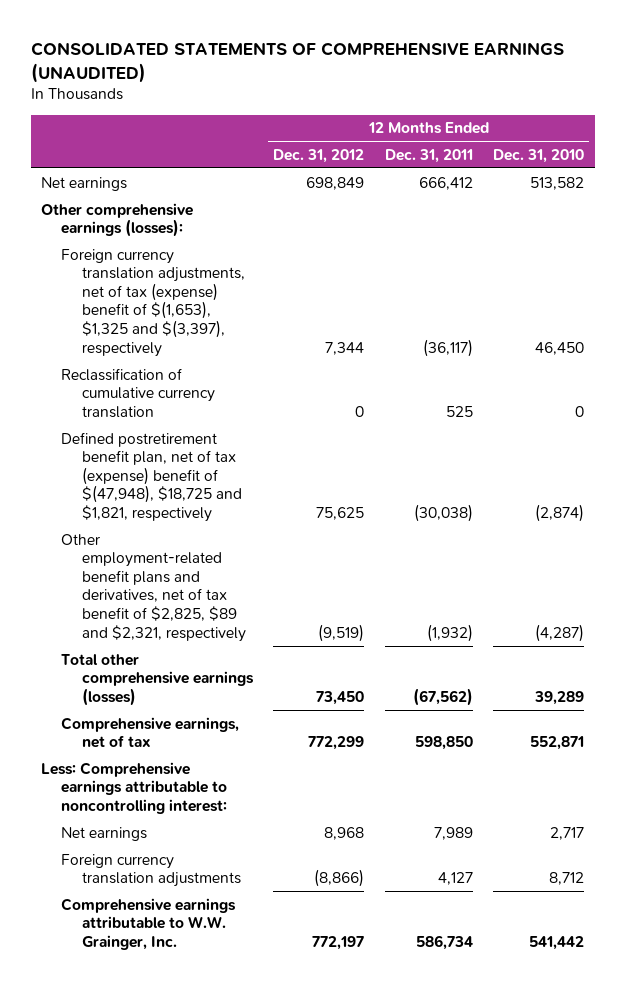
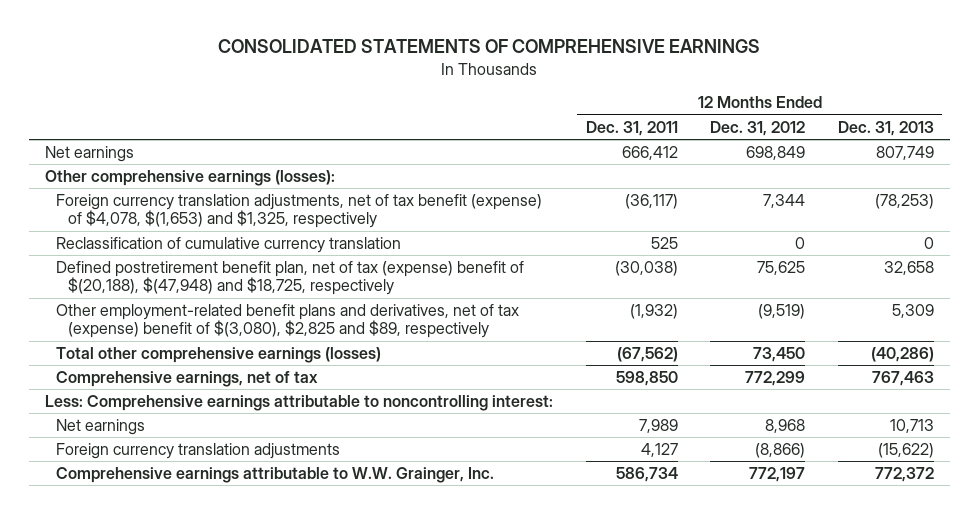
[30,41,564,83] CONSOLIDATED STATEMENTS OF COMPREHENSIVE EARNINGS (UNAUDITED) -> [218,39,761,54] CONSOLIDATED STATEMENTS OF COMPREHENSIVE EARNINGS
[493,148,585,163] Dec. 31, 2010 -> none
none -> [837,120,934,136] Dec. 31, 2013
[61,248,245,357] Foreign currency translation adjustments, net of tax (expense) benefit of $(1,653), $1,325 and $(3,397), respectively -> [56,193,543,229] Foreign currency translation adjustments, net of tax benefit (expense) of $4,078, $(1,653) and $1,325, respectively
[61,431,242,523] Defined postretirement benefit plan, net of tax (expense) benefit of $(47,948), $18,725 and $1,821, respectively -> [56,260,525,296] Defined postretirement benefit plan, net of tax (expense) benefit of $(20,188), $(47,948) and $18,725, respectively
[61,533,246,642] Other employment-related benefit plans and derivatives, net of tax benefit of $2,825, $89 and $2,321, respectively -> [56,303,520,339] Other employment-related benefit plans and derivatives, net of tax (expense) benefit of $(3,080), $2,825 and $89, respectively

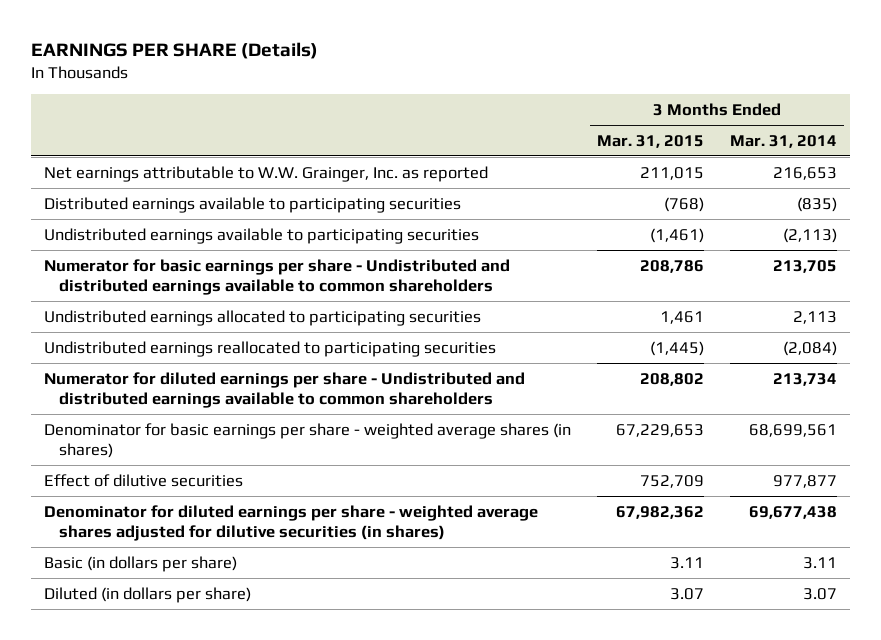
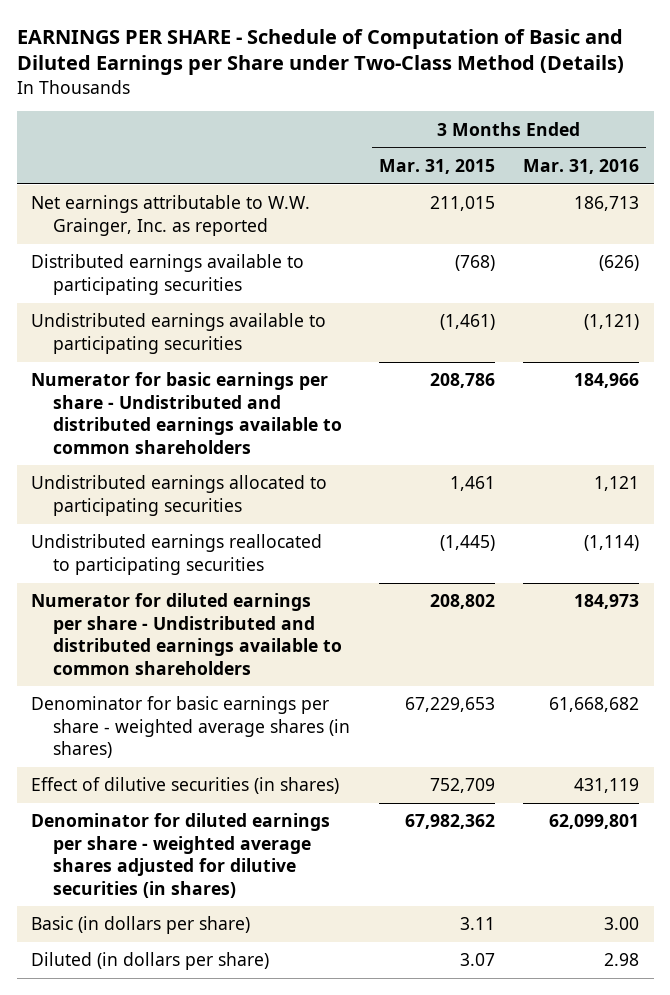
[30,42,318,60] EARNINGS PER SHARE (Details) -> [16,28,624,76] EARNINGS PER SHARE - Schedule of Computation of Basic and Diluted Earnings per Share under Two-Class Method (Details)
[730,134,838,148] Mar. 31, 2014 -> none
none -> [523,158,640,174] Mar. 31, 2016
[43,473,243,487] Effect of dilutive securities -> [30,777,339,795] Effect of dilutive securities (in shares)

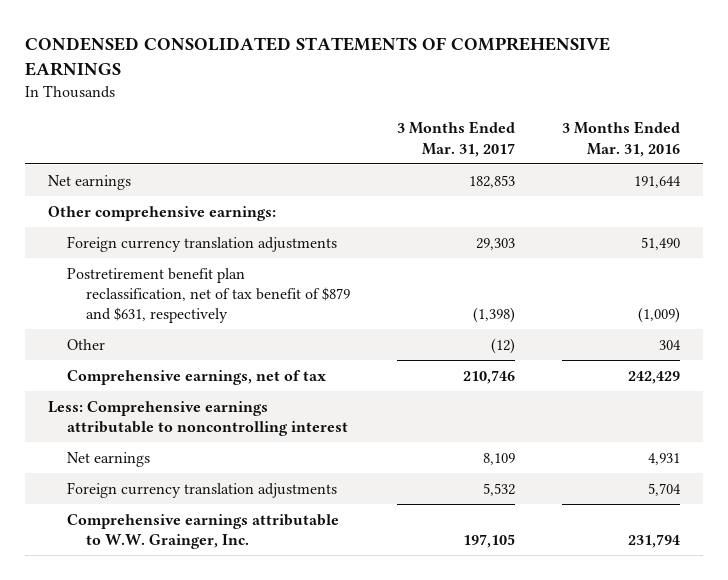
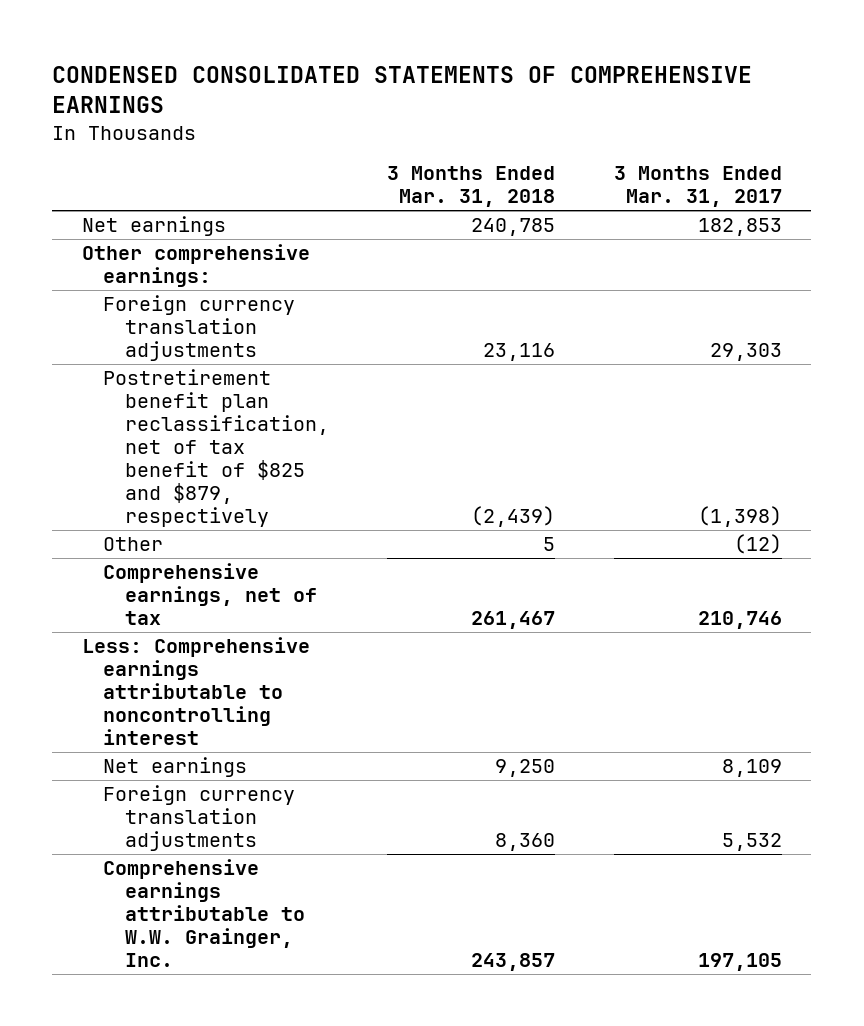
[562,121,681,157] 3 Months Ended Mar. 31, 2016 -> none
none -> [387,166,556,208] 3 Months Ended Mar. 31, 2018
[67,267,351,323] Postretirement benefit plan reclassification, net of tax benefit of $879 and $631, respectively -> [103,369,329,528] Postretirement benefit plan reclassification, net of tax benefit of $825 and $879, respectively

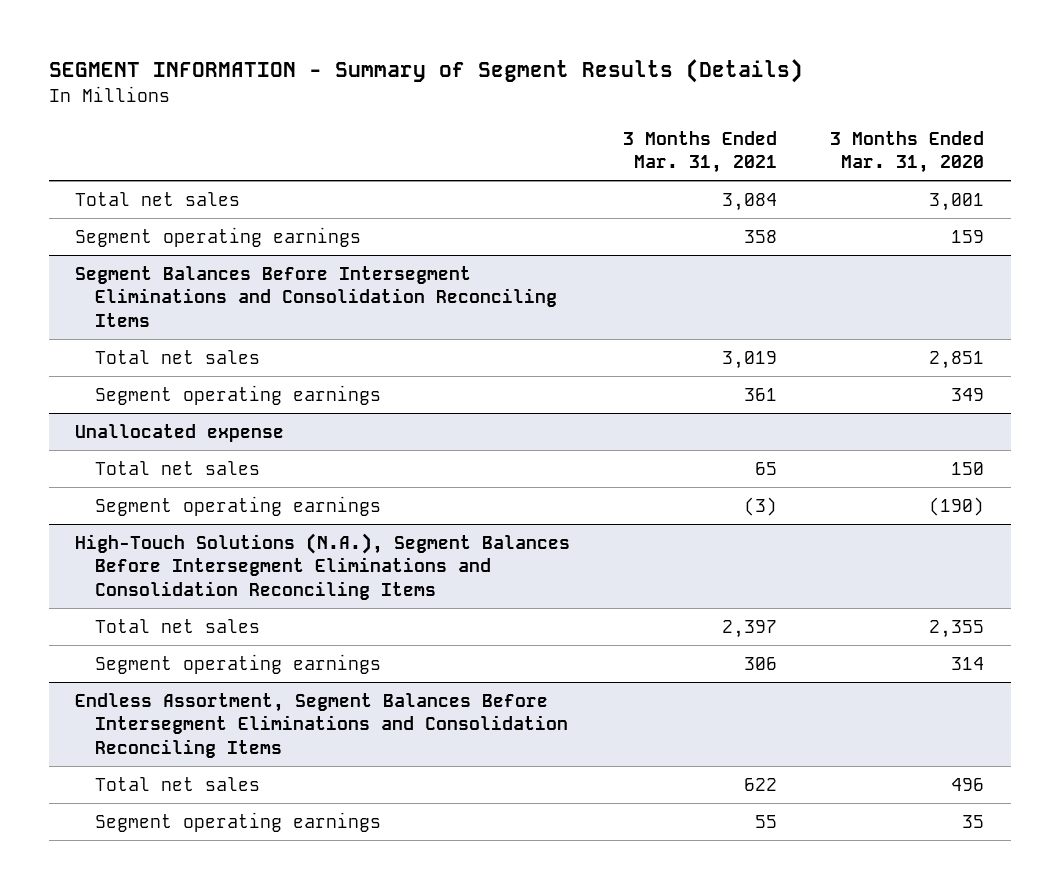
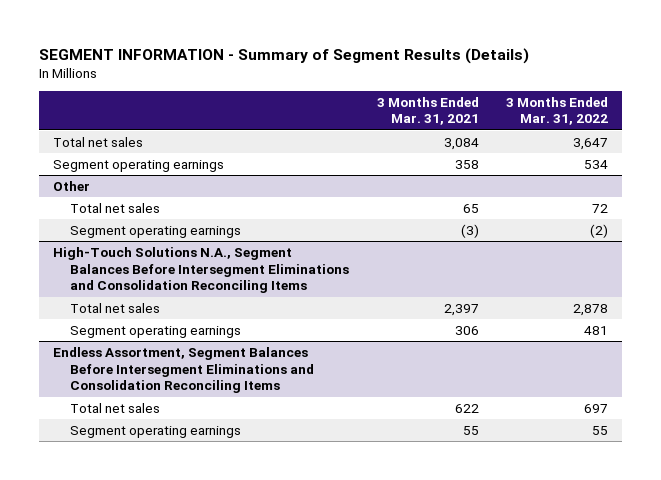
[830,130,985,174] 3 Months Ended Mar. 31, 2020 -> none
none -> [505,96,608,126] 3 Months Ended Mar. 31, 2022
[75,265,558,327] Segment Balances Before Intersegment Eliminations and Consolidation Reconciling Items -> none
[95,349,261,364] Total net sales -> none
[95,384,382,405] Segment operating earnings -> none
[75,423,285,442] Unallocated expense -> [52,180,90,191] Other
[75,532,571,600] High-Touch Solutions (N.A.), Segment Balances Before Intersegment Eliminations and Consolidation Reconciling Items -> [52,246,350,294] High-Touch Solutions N.A., Segment Balances Before Intersegment Eliminations and Consolidation Reconciling Items

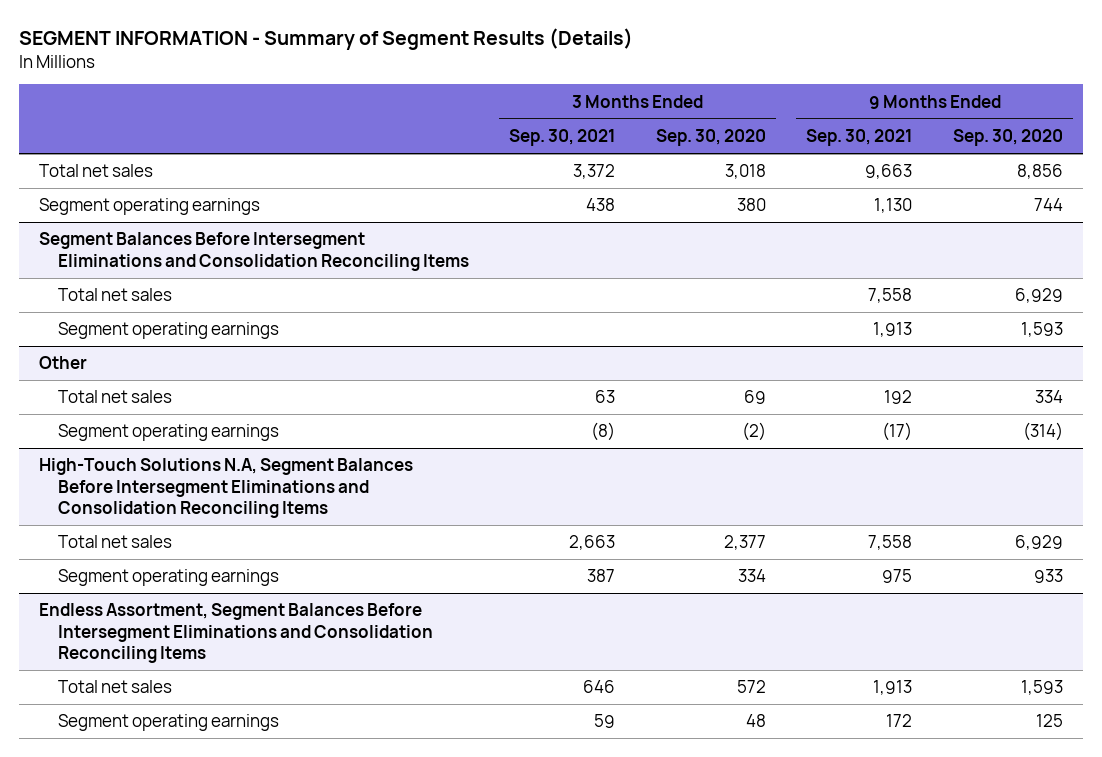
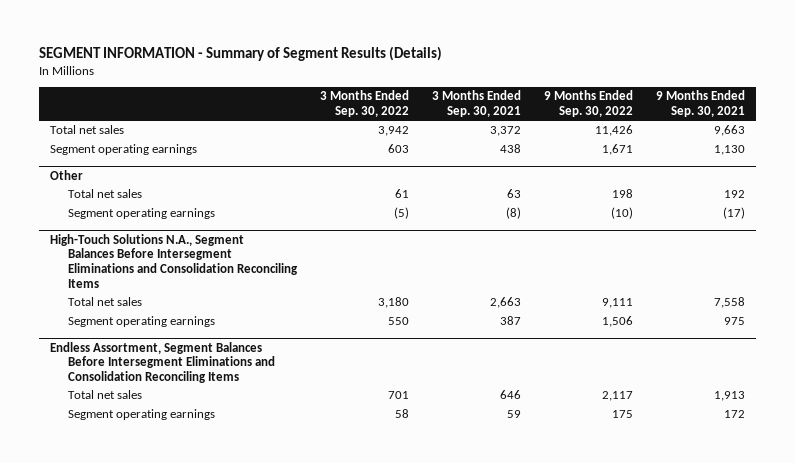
[655,129,766,147] Sep. 30, 2020 -> none
[953,129,1064,147] Sep. 30, 2020 -> none
none -> [319,90,409,118] 3 Months Ended Sep. 30, 2022
none -> [543,90,633,118] 9 Months Ended Sep. 30, 2022
[39,232,469,271] Segment Balances Before Intersegment Eliminations and Consolidation Reconciling Items -> none
[57,288,172,302] Total net sales -> none
[57,322,279,340] Segment operating earnings -> none
[39,458,414,518] High-Touch Solutions N.A, Segment Balances Before Intersegment Eliminations and Consolidation Reconciling Items -> [50,233,298,288] High-Touch Solutions N.A., Segment Balances Before Intersegment Eliminations and Consolidation Reconciling Items

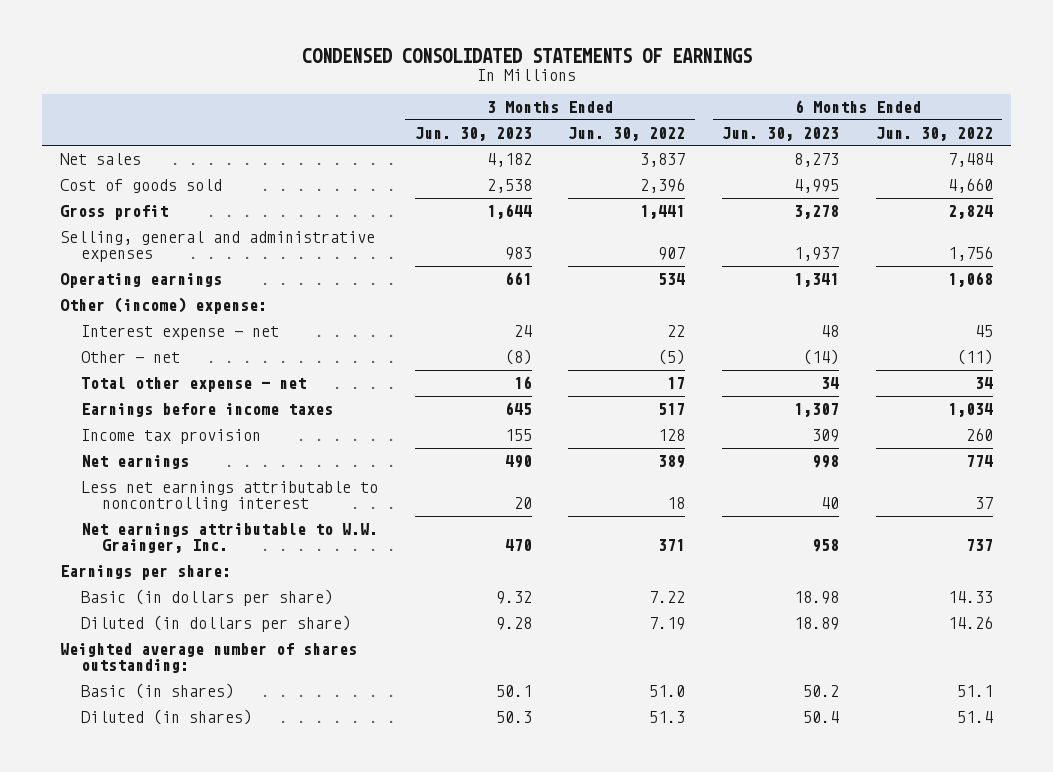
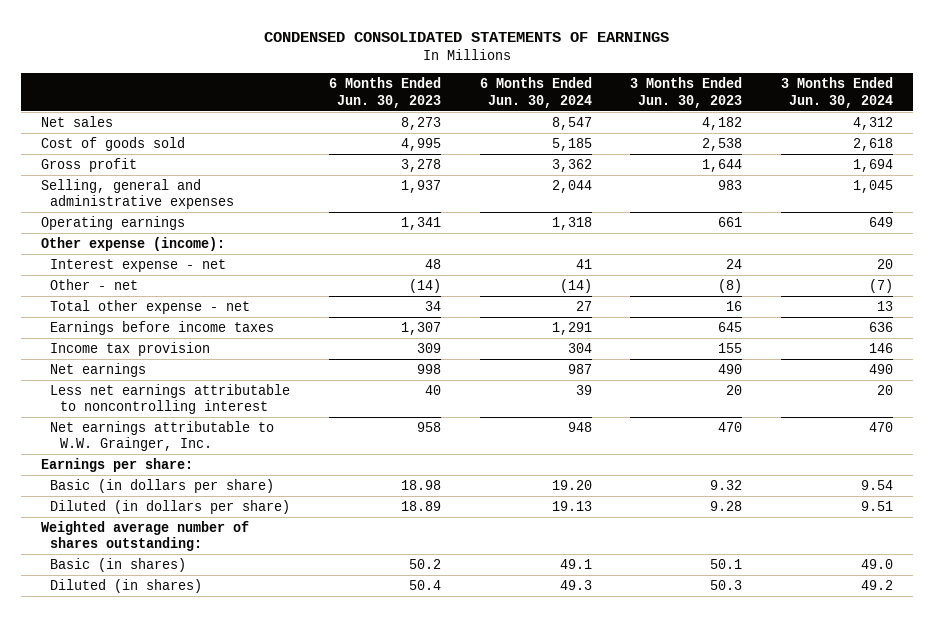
[568,126,686,141] Jun. 30, 2022 -> none
[876,126,994,141] Jun. 30, 2022 -> none
none -> [479,77,592,108] 6 Months Ended Jun. 30, 2024
none -> [781,77,894,108] 3 Months Ended Jun. 30, 2024
[60,296,268,314] Other (income) expense: -> [40,236,225,251] Other expense (income):

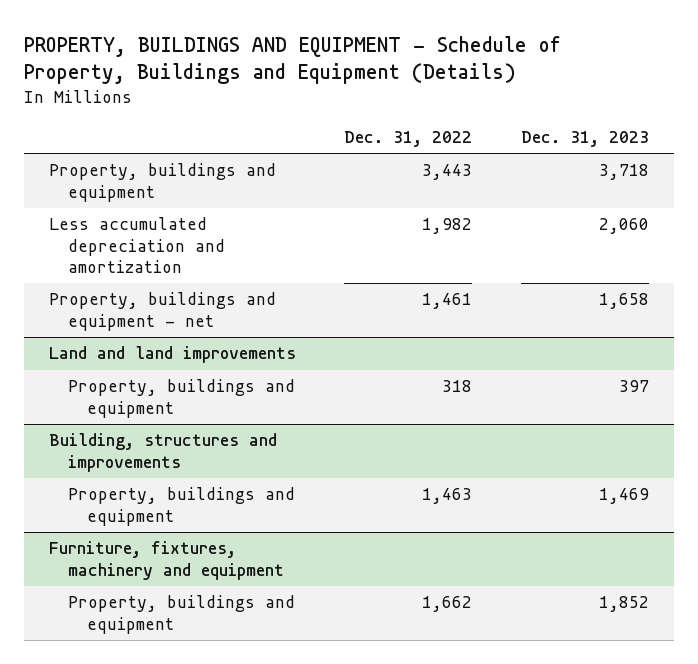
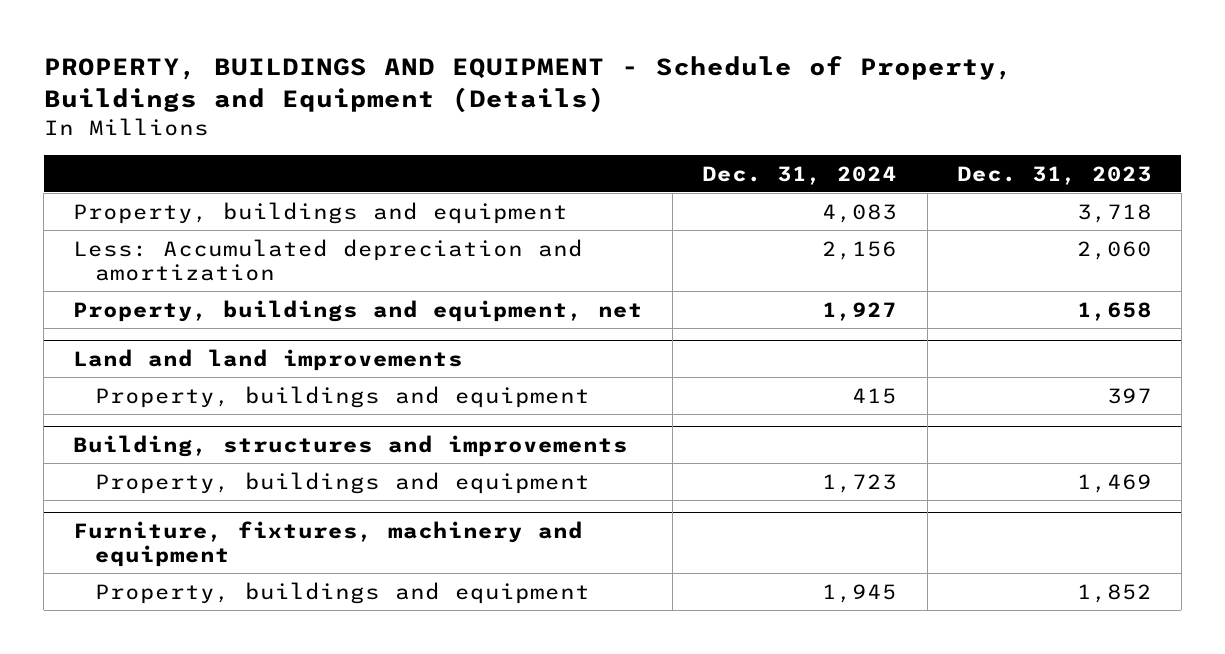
[344,131,473,148] Dec. 31, 2022 -> none
none -> [702,165,898,185] Dec. 31, 2024
[48,217,225,274] Less accumulated depreciation and amortization -> [73,238,584,281] Less: Accumulated depreciation and amortization
[48,292,276,331] Property, buildings and equipment - net -> [73,299,644,322] Property, buildings and equipment, net

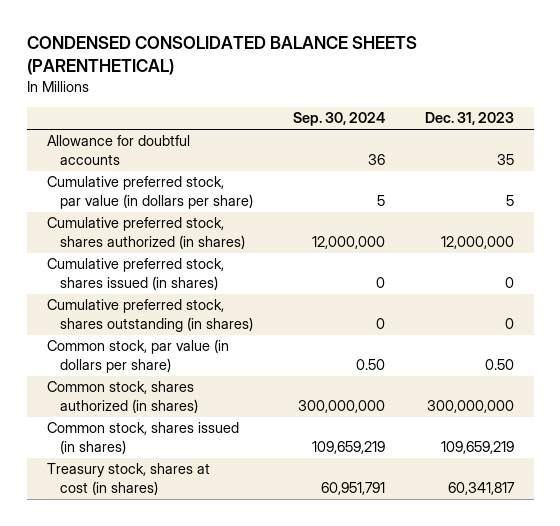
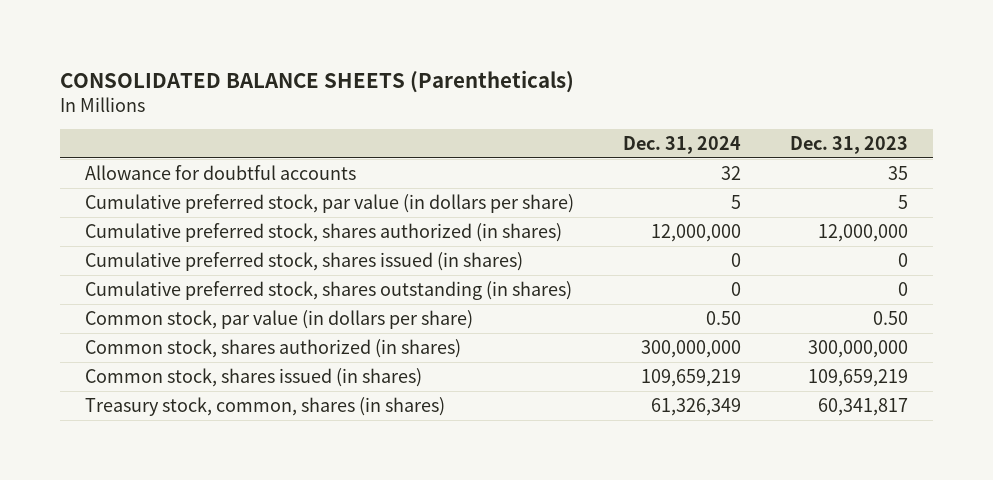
[26,36,417,76] CONDENSED CONSOLIDATED BALANCE SHEETS (PARENTHETICAL) -> [60,69,575,93] CONSOLIDATED BALANCE SHEETS (Parentheticals)
[292,112,385,127] Sep. 30, 2024 -> none
none -> [623,136,742,155] Dec. 31, 2024
[46,463,210,495] Treasury stock, shares at cost (in shares) -> [84,396,445,416] Treasury stock, common, shares (in shares)

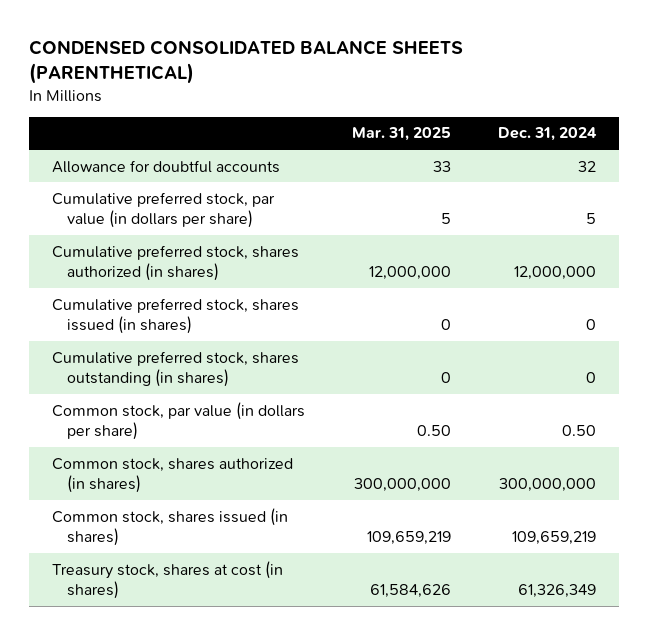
[60,69,575,93] CONSOLIDATED BALANCE SHEETS (Parentheticals) -> [28,39,463,84] CONDENSED CONSOLIDATED BALANCE SHEETS (PARENTHETICAL)
[790,136,909,155] Dec. 31, 2023 -> none
none -> [352,127,452,142] Mar. 31, 2025
[84,396,445,416] Treasury stock, common, shares (in shares) -> [52,560,284,599] Treasury stock, shares at cost (in shares)

